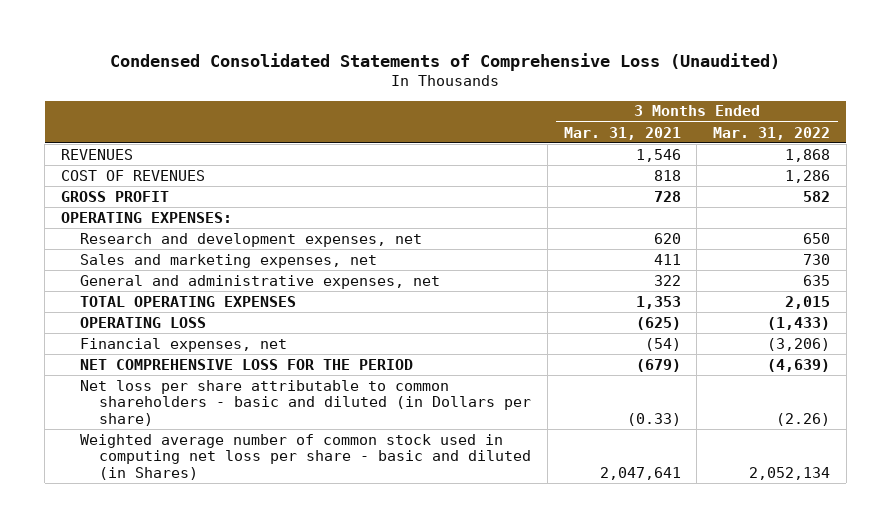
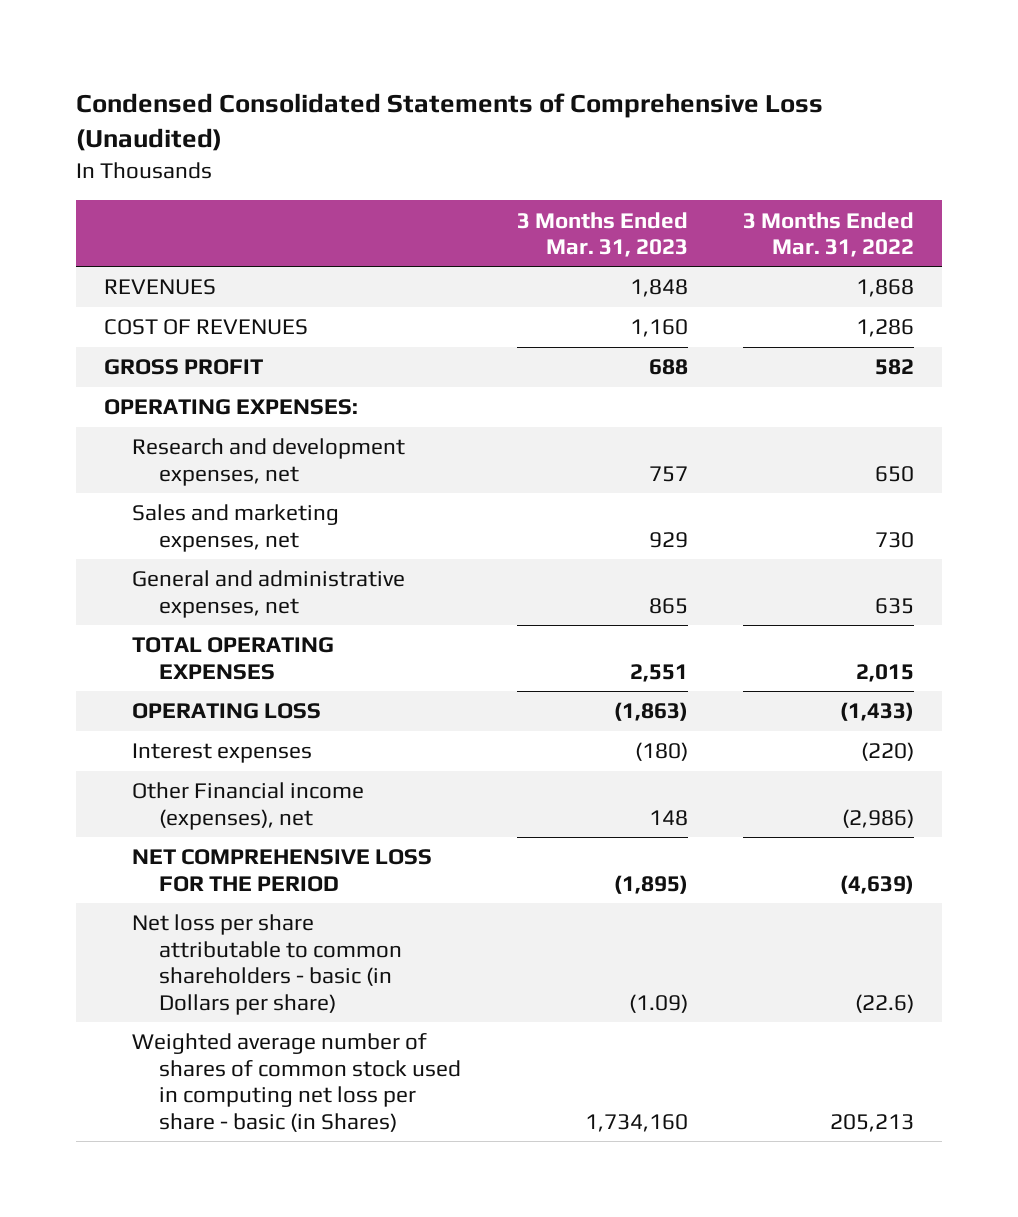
[563,126,681,140] Mar. 31, 2021 -> none
none -> [516,211,688,258] 3 Months Ended Mar. 31, 2023
none -> [131,743,312,764] Interest expenses
[79,337,287,352] Financial expenses, net -> [131,782,364,830] Other Financial income (expenses), net
[767,337,831,351] (3,206) -> [842,808,915,828] (2,986)
[79,379,532,426] Net loss per share attributable to common shareholders - basic and diluted (in Dollars per share) -> [131,914,403,1015] Net loss per share attributable to common shareholders - basic (in Dollars per share)
[776,412,831,426] (2.26) -> [855,993,915,1013] (22.6)
[79,433,532,480] Weighted average number of common stock used in computing net loss per share - basic and diluted (in Shares) -> [131,1033,462,1132] Weighted average number of shares of common stock used in computing net loss per share - basic (in Shares)
[749,466,831,480] 2,052,134 -> [830,1113,915,1132] 205,213

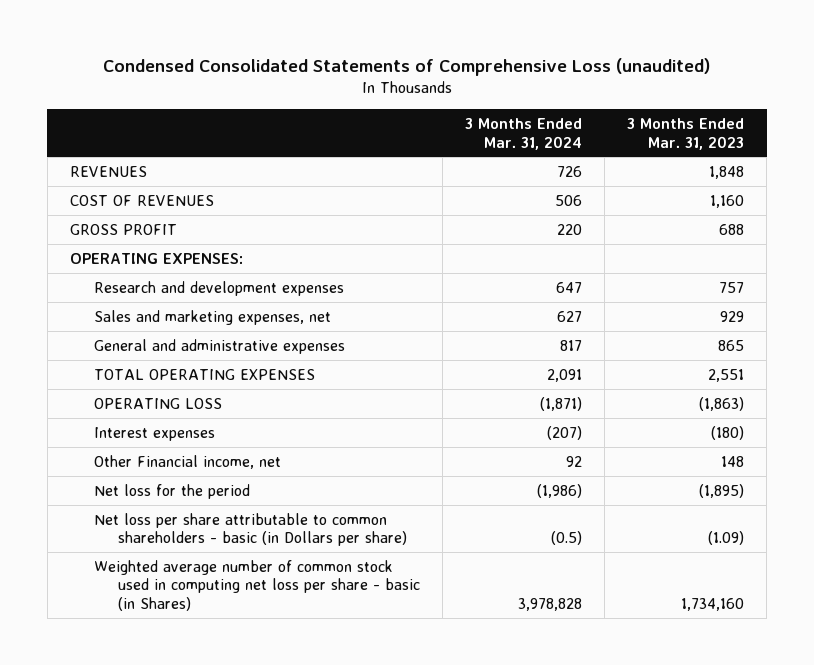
[76,92,824,152] Condensed Consolidated Statements of Comprehensive Loss (Unaudited) -> [102,57,710,76] Condensed Consolidated Statements of Comprehensive Loss (unaudited)
[743,211,915,258] 3 Months Ended Mar. 31, 2022 -> none
none -> [465,118,583,150] 3 Months Ended Mar. 31, 2024
[131,438,405,486] Research and development expenses, net -> [93,280,344,296] Research and development expenses
[131,570,405,618] General and administrative expenses, net -> [93,338,345,354] General and administrative expenses
[131,782,364,830] Other Financial income (expenses), net -> [93,454,281,469] Other Financial income, net
[131,849,432,892] NET COMPREHENSIVE LOSS FOR THE PERIOD -> [93,483,250,499] Net loss for the period
[131,1033,462,1132] Weighted average number of shares of common stock used in computing net loss per share - basic (in Shares) -> [93,559,420,611] Weighted average number of common stock used in computing net loss per share - basic (in Shares)

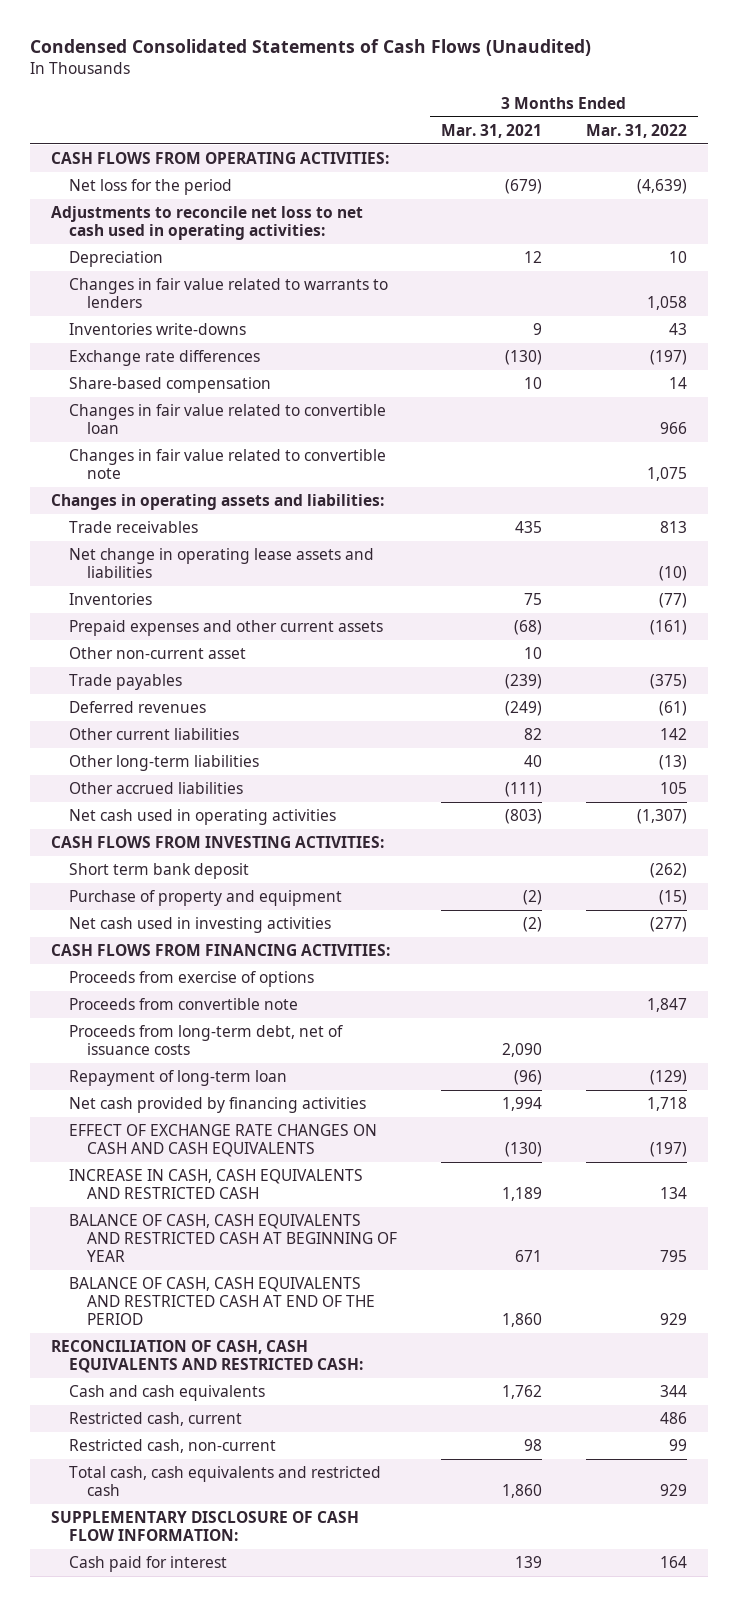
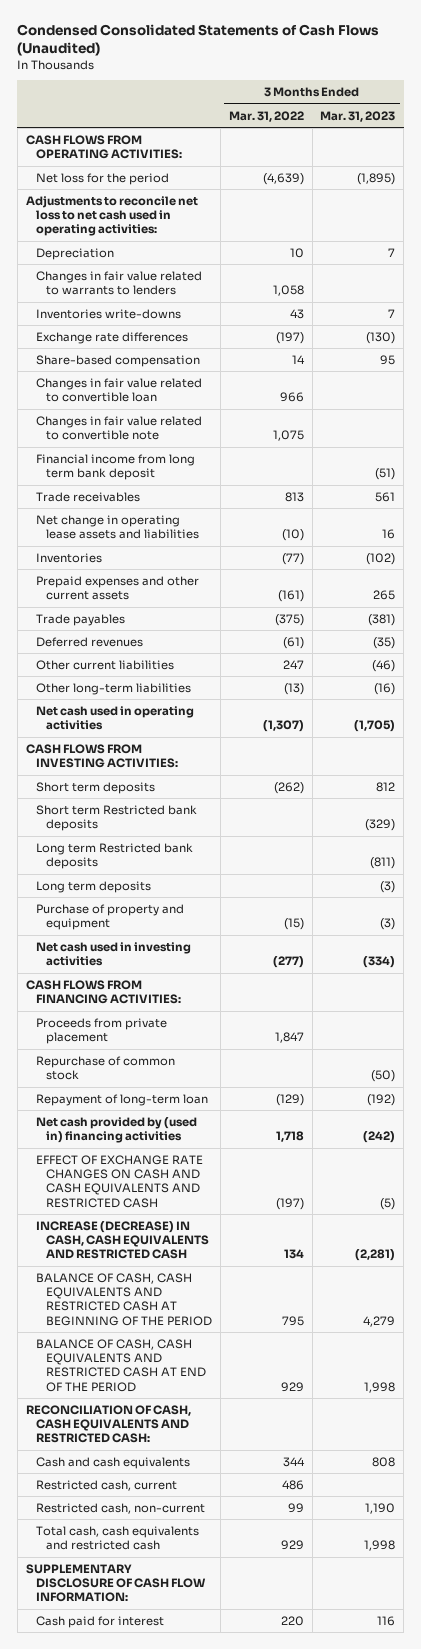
[441,123,543,138] Mar. 31, 2021 -> none
none -> [320,110,396,122] Mar. 31, 2023
[51,494,385,511] Changes in operating assets and liabilities: -> none
none -> [35,453,195,481] Financial income from long term bank deposit
[69,647,247,660] Other non-current asset -> none
[659,728,687,741] 142 -> [282,659,304,669] 247
[69,782,244,795] Other accrued liabilities -> none
[69,863,250,880] Short term bank deposit -> [35,781,155,794] Short term deposits
none -> [35,804,197,832] Short term Restricted bank deposits
none -> [35,842,193,870] Long term Restricted bank deposits
none -> [35,880,151,893] Long term deposits
[69,971,315,988] Proceeds from exercise of options -> none
[69,1025,344,1056] Proceeds from long-term debt, net of issuance costs -> none
[69,998,299,1011] Proceeds from convertible note -> [35,1017,167,1045] Proceeds from private placement
none -> [35,1055,175,1081] Repurchase of common stock
[69,1097,367,1114] Net cash provided by financing activities -> [35,1116,197,1144] Net cash provided by (used in) financing activities
[69,1124,378,1158] EFFECT OF EXCHANGE RATE CHANGES ON CASH AND CASH EQUIVALENTS -> [35,1154,203,1208] EFFECT OF EXCHANGE RATE CHANGES ON CASH AND CASH EQUIVALENTS AND RESTRICTED CASH
[69,1169,364,1200] INCREASE IN CASH, CASH EQUIVALENTS AND RESTRICTED CASH -> [35,1220,209,1260] INCREASE (DECREASE) IN CASH, CASH EQUIVALENTS AND RESTRICTED CASH
[69,1214,398,1263] BALANCE OF CASH, CASH EQUIVALENTS AND RESTRICTED CASH AT BEGINNING OF YEAR -> [35,1272,212,1326] BALANCE OF CASH, CASH EQUIVALENTS AND RESTRICTED CASH AT BEGINNING OF THE PERIOD
[659,1556,687,1569] 164 -> [280,1615,304,1626] 220

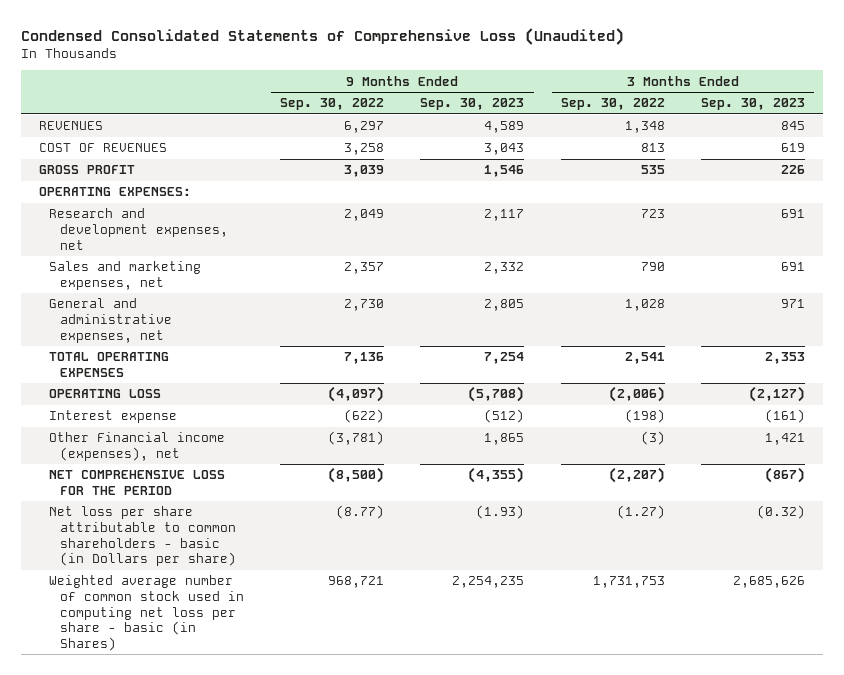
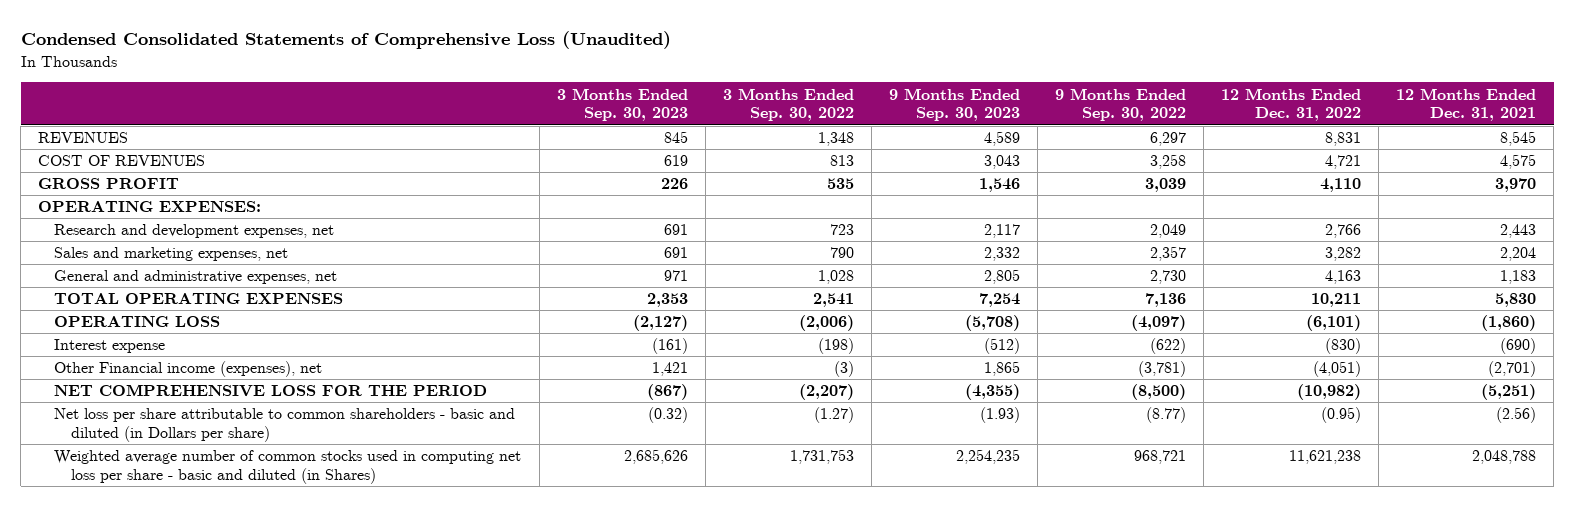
none -> [1221,87,1362,122] 12 Months Ended Dec. 31, 2022
none -> [1396,87,1537,122] 12 Months Ended Dec. 31, 2021
[49,506,236,567] Net loss per share attributable to common shareholders - basic (in Dollars per share) -> [54,408,516,443] Net loss per share attributable to common shareholders - basic and diluted (in Dollars per share)
[49,575,244,651] Weighted average number of common stock used in computing net loss per share - basic (in Shares) -> [54,450,522,485] Weighted average number of common stocks used in computing net loss per share - basic and diluted (in Shares)

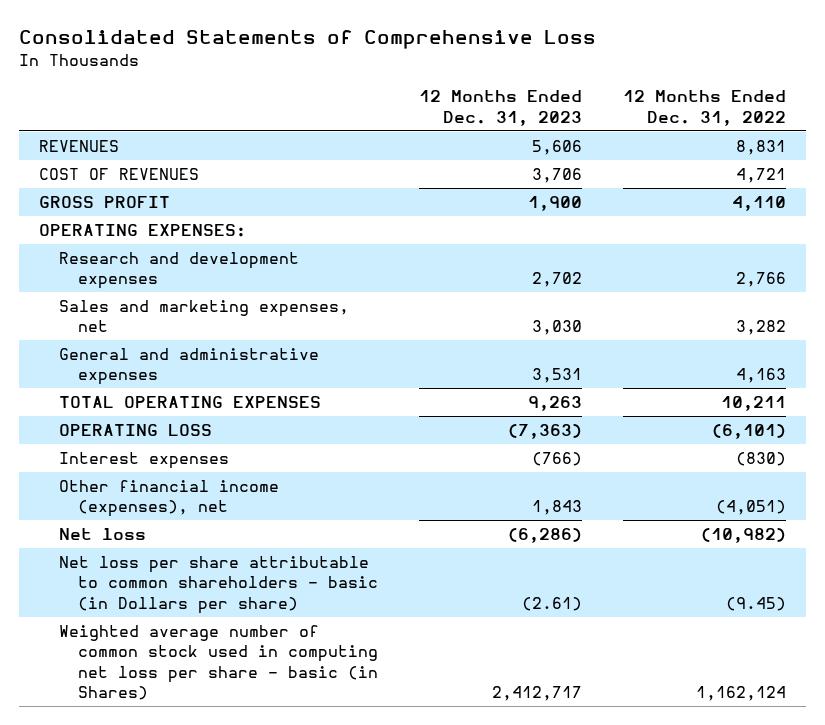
[20,31,671,50] Condensed Consolidated Statements of Comprehensive Loss (Unaudited) -> [18,30,596,50] Consolidated Statements of Comprehensive Loss
[556,87,688,122] 3 Months Ended Sep. 30, 2023 -> none
[722,87,854,122] 3 Months Ended Sep. 30, 2022 -> none
[888,87,1020,122] 9 Months Ended Sep. 30, 2023 -> none
[1055,87,1187,122] 9 Months Ended Sep. 30, 2022 -> none
[1396,87,1537,122] 12 Months Ended Dec. 31, 2021 -> none
none -> [418,90,582,126] 12 Months Ended Dec. 31, 2023
[54,224,335,239] Research and development expenses, net -> [58,252,299,290] Research and development expenses
[54,270,338,285] General and administrative expenses, net -> [58,348,319,386] General and administrative expenses
[54,339,166,354] Interest expense -> none
none -> [58,452,229,470] Interest expenses
[54,361,323,378] Other Financial income (expenses), net -> [58,480,279,518] Other financial income (expenses), net
[54,384,488,398] NET COMPREHENSIVE LOSS FOR THE PERIOD -> [58,528,146,541] Net loss
[54,408,516,443] Net loss per share attributable to common shareholders - basic and diluted (in Dollars per share) -> [58,556,378,614] Net loss per share attributable to common shareholders - basic (in Dollars per share)
[1321,407,1362,424] (0.95) -> [725,596,786,611] (9.45)
[54,450,522,485] Weighted average number of common stocks used in computing net loss per share - basic and diluted (in Shares) -> [58,625,378,701] Weighted average number of common stock used in computing net loss per share - basic (in Shares)
[1289,450,1362,465] 11,621,238 -> [695,686,786,702] 1,162,124

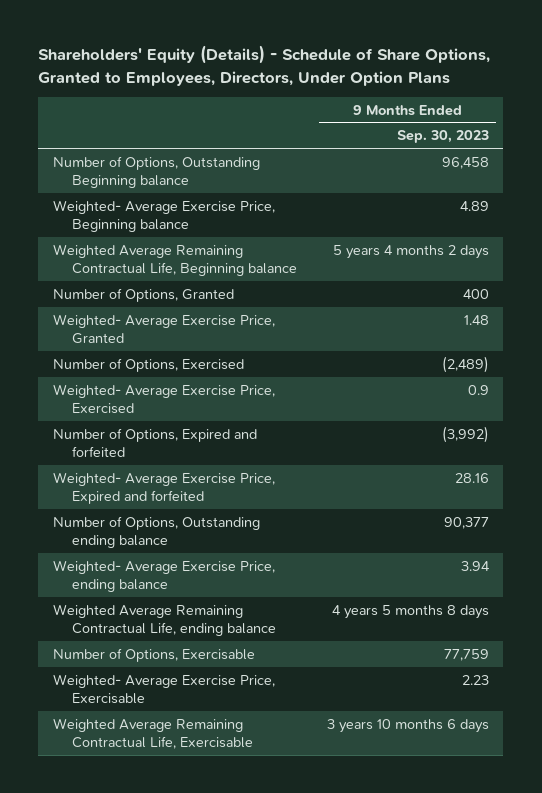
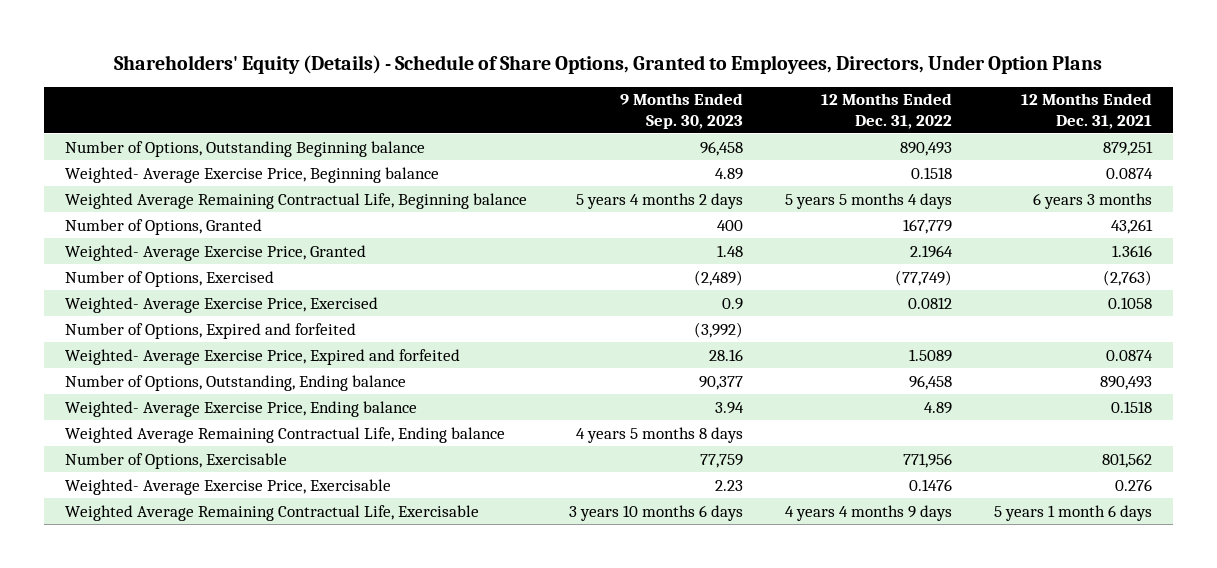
none -> [820,93,952,129] 12 Months Ended Dec. 31, 2022
none -> [1021,93,1153,129] 12 Months Ended Dec. 31, 2021
[52,515,260,549] Number of Options, Outstanding ending balance -> [64,374,406,391] Number of Options, Outstanding, Ending balance
[52,559,275,593] Weighted- Average Exercise Price, ending balance -> [64,400,417,417] Weighted- Average Exercise Price, Ending balance
[52,603,276,637] Weighted Average Remaining Contractual Life, ending balance -> [64,426,505,443] Weighted Average Remaining Contractual Life, Ending balance

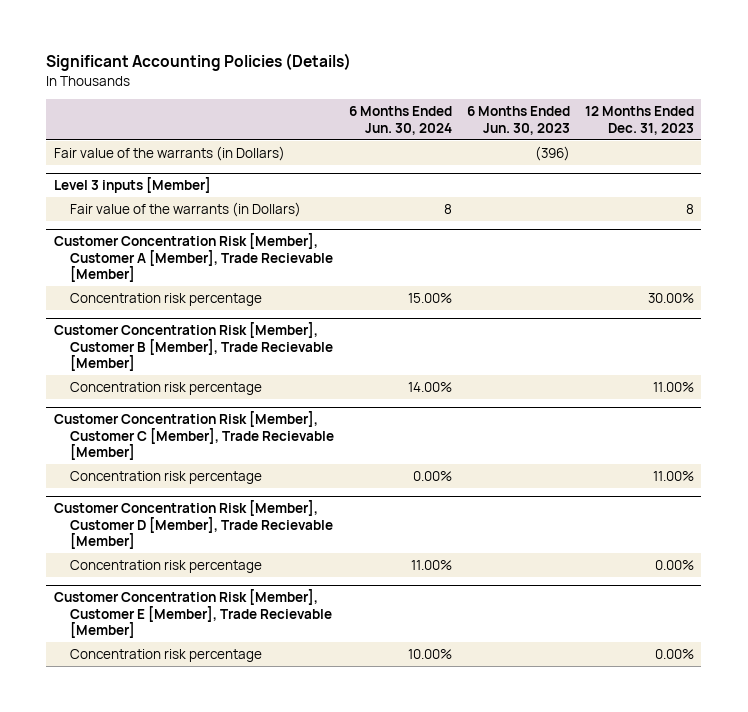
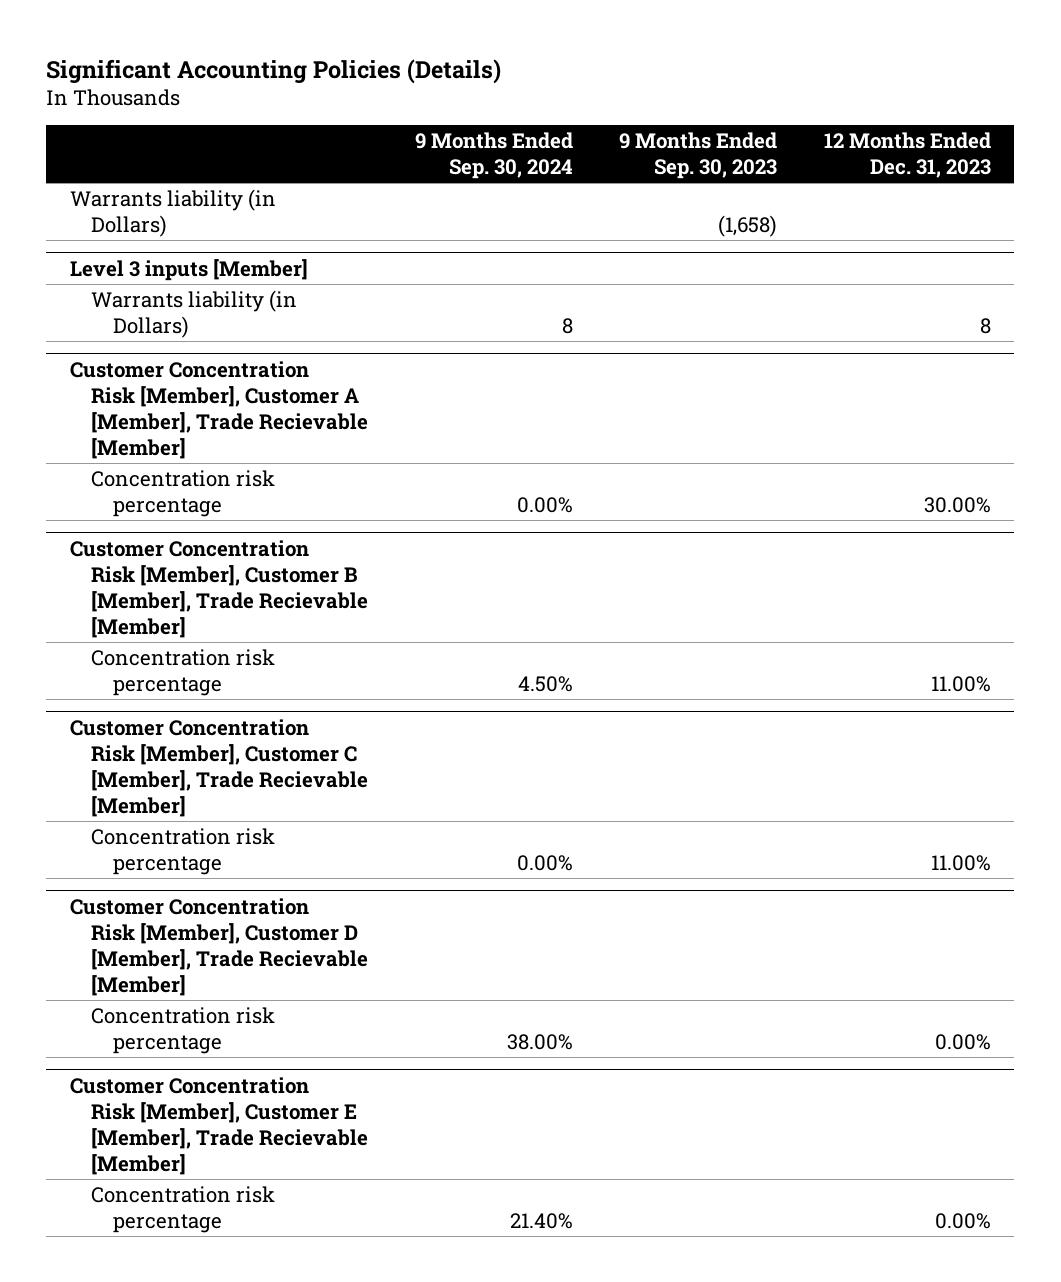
[349,106,453,135] 6 Months Ended Jun. 30, 2024 -> none
[466,106,570,135] 6 Months Ended Jun. 30, 2023 -> none
none -> [414,132,573,180] 9 Months Ended Sep. 30, 2024
none -> [619,132,778,180] 9 Months Ended Sep. 30, 2023
[53,146,285,162] Fair value of the warrants (in Dollars) -> [69,188,276,237] Warrants liability (in Dollars)
[70,202,302,218] Fair value of the warrants (in Dollars) -> [91,289,298,338] Warrants liability (in Dollars)

